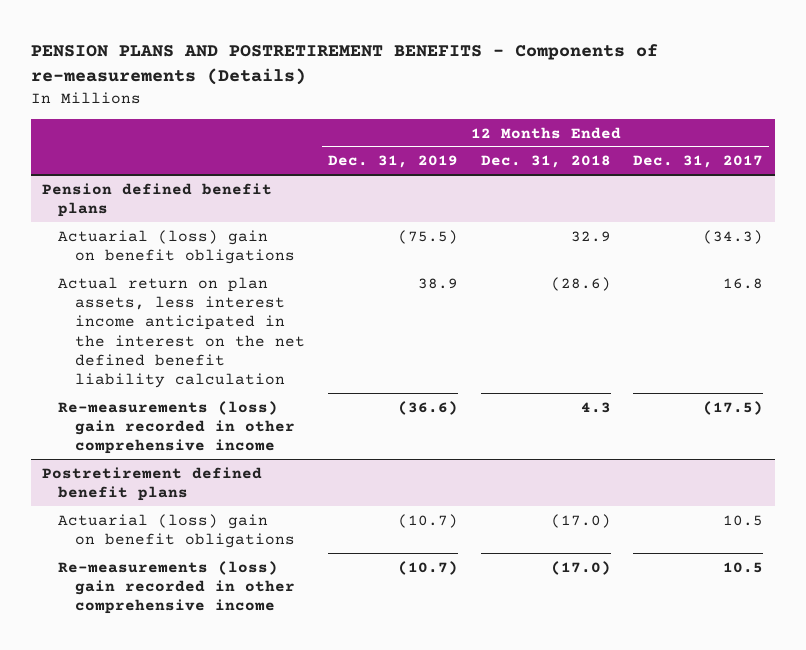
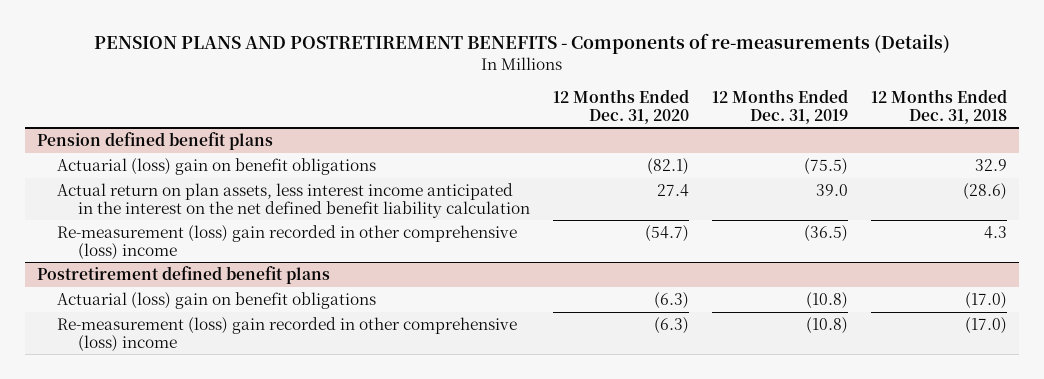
[633,155,764,169] Dec. 31, 2017 -> none
none -> [553,88,690,124] 12 Months Ended Dec. 31, 2020
[417,277,458,289] 38.9 -> [816,183,849,196] 39.0
[58,400,295,455] Re-measurements (loss) gain recorded in other comprehensive income -> [57,224,518,260] Re-measurement (loss) gain recorded in other comprehensive (loss) income
[397,400,458,415] (36.6) -> [804,224,849,242] (36.5)
[397,513,458,528] (10.7) -> [806,291,849,309] (10.8)
[58,560,295,615] Re-measurements (loss) gain recorded in other comprehensive income -> [57,316,518,352] Re-measurement (loss) gain recorded in other comprehensive (loss) income
[397,560,458,575] (10.7) -> [806,316,849,334] (10.8)

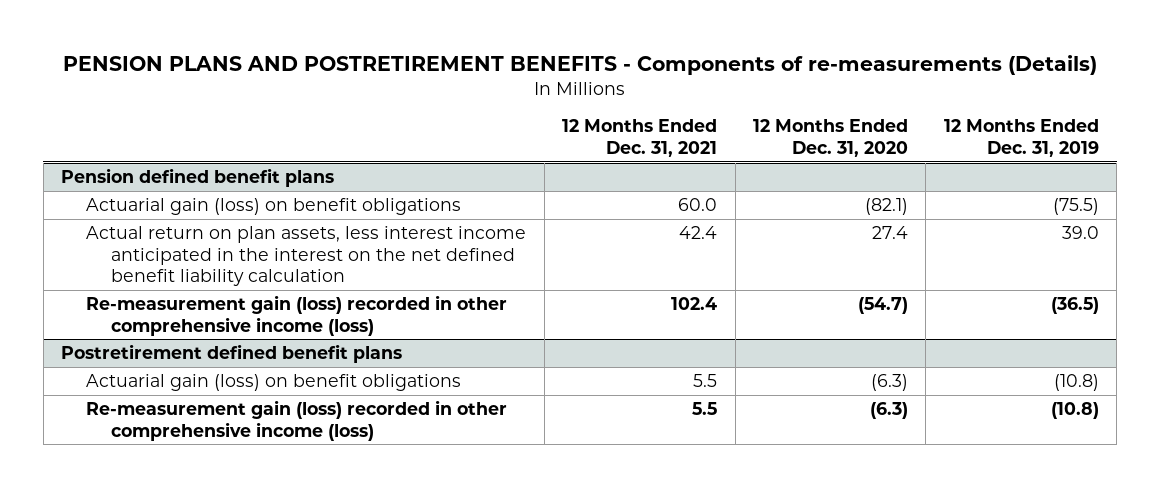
[871,88,1008,124] 12 Months Ended Dec. 31, 2018 -> none
none -> [562,119,718,157] 12 Months Ended Dec. 31, 2021
[57,157,377,175] Actuarial (loss) gain on benefit obligations -> [86,198,462,216] Actuarial gain (loss) on benefit obligations
[57,224,518,260] Re-measurement (loss) gain recorded in other comprehensive (loss) income -> [86,295,508,336] Re-measurement gain (loss) recorded in other comprehensive income (loss)
[57,291,377,309] Actuarial (loss) gain on benefit obligations -> [86,374,462,392] Actuarial gain (loss) on benefit obligations
[57,316,518,352] Re-measurement (loss) gain recorded in other comprehensive (loss) income -> [86,400,508,441] Re-measurement gain (loss) recorded in other comprehensive income (loss)

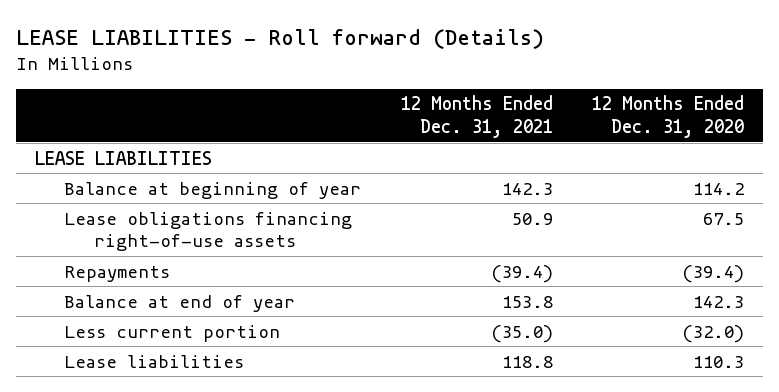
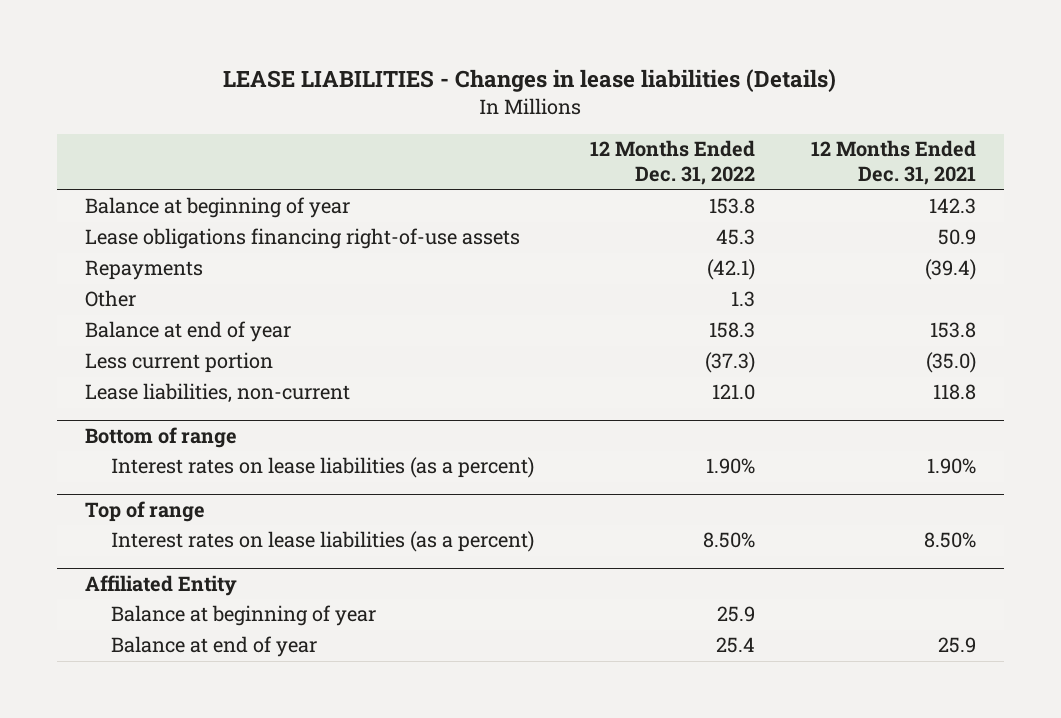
[15,28,544,49] LEASE LIABILITIES - Roll forward (Details) -> [223,69,837,93] LEASE LIABILITIES - Changes in lease liabilities (Details)
[591,95,744,138] 12 Months Ended Dec. 31, 2020 -> none
none -> [589,140,755,186] 12 Months Ended Dec. 31, 2022
[35,150,213,165] LEASE LIABILITIES -> none
none -> [84,290,136,308] Other
[64,354,245,368] Lease liabilities -> [84,383,350,404] Lease liabilities, non-current
none -> [84,427,237,449] Bottom of range
none -> [110,457,534,479] Interest rates on lease liabilities (as a percent)
none -> [84,501,205,523] Top of range
none -> [110,531,534,553] Interest rates on lease liabilities (as a percent)
none -> [84,575,237,597] Affiliated Entity
none -> [110,605,376,627] Balance at beginning of year
none -> [110,636,317,658] Balance at end of year

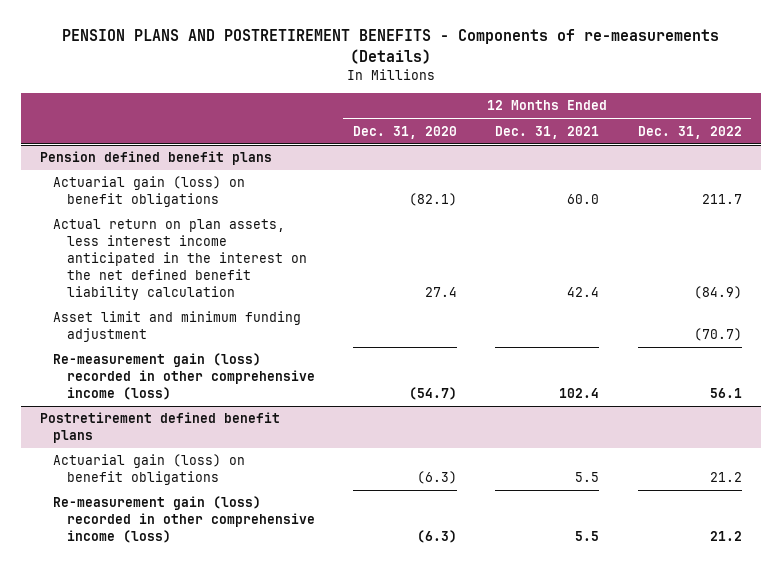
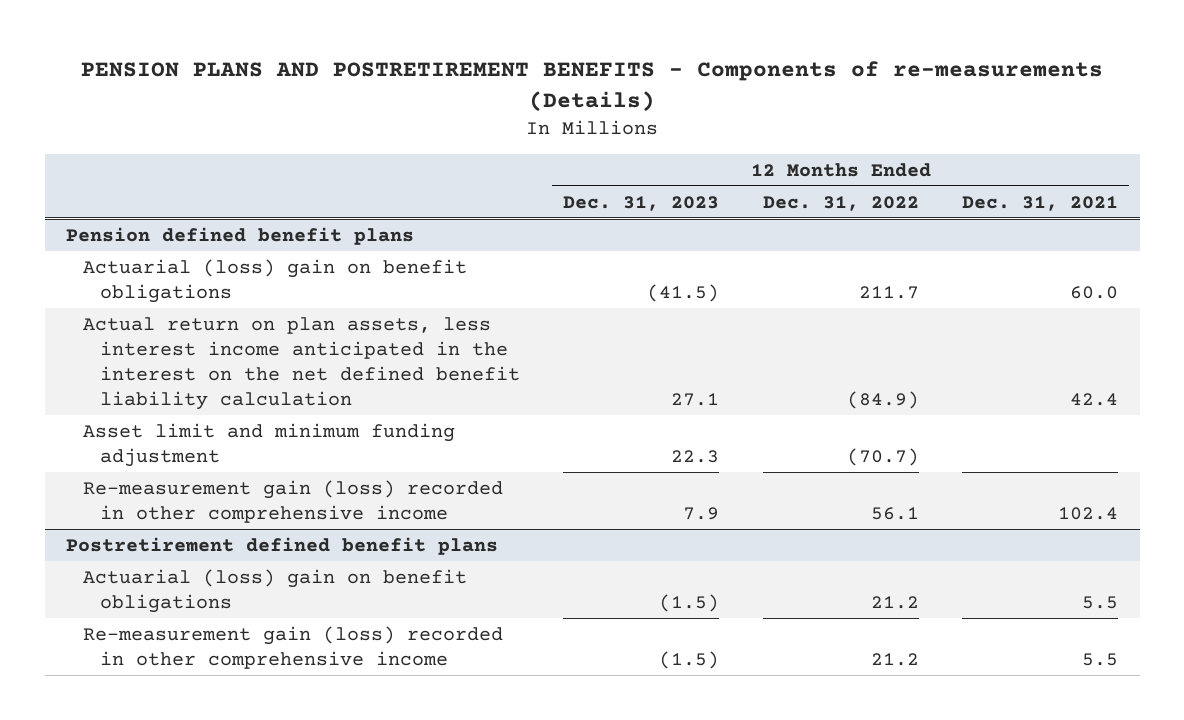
[353,125,458,139] Dec. 31, 2020 -> none
none -> [563,195,720,211] Dec. 31, 2023
[53,176,246,208] Actuarial gain (loss) on benefit obligations -> [83,258,468,303] Actuarial (loss) gain on benefit obligations
[53,353,315,401] Re-measurement gain (loss) recorded in other comprehensive income (loss) -> [83,479,504,523] Re-measurement gain (loss) recorded in other comprehensive income
[53,454,246,486] Actuarial gain (loss) on benefit obligations -> [83,568,468,613] Actuarial (loss) gain on benefit obligations
[53,496,315,544] Re-measurement gain (loss) recorded in other comprehensive income (loss) -> [83,625,504,669] Re-measurement gain (loss) recorded in other comprehensive income

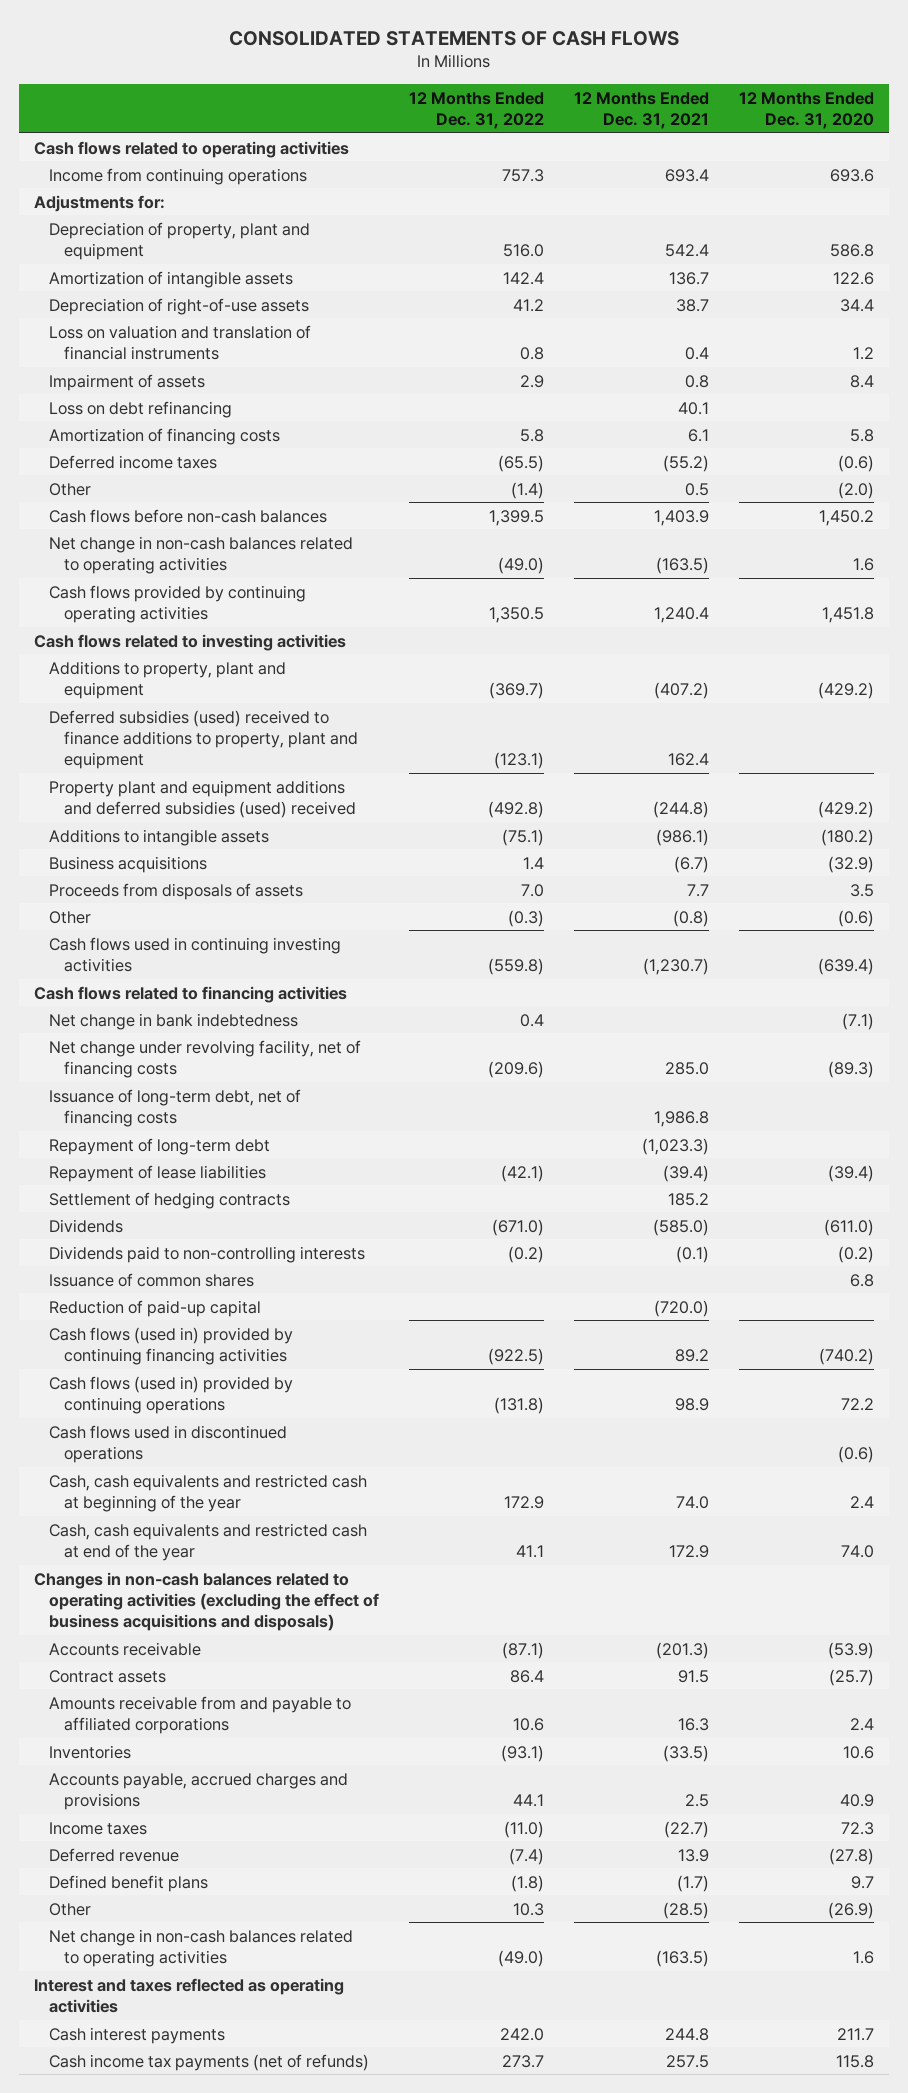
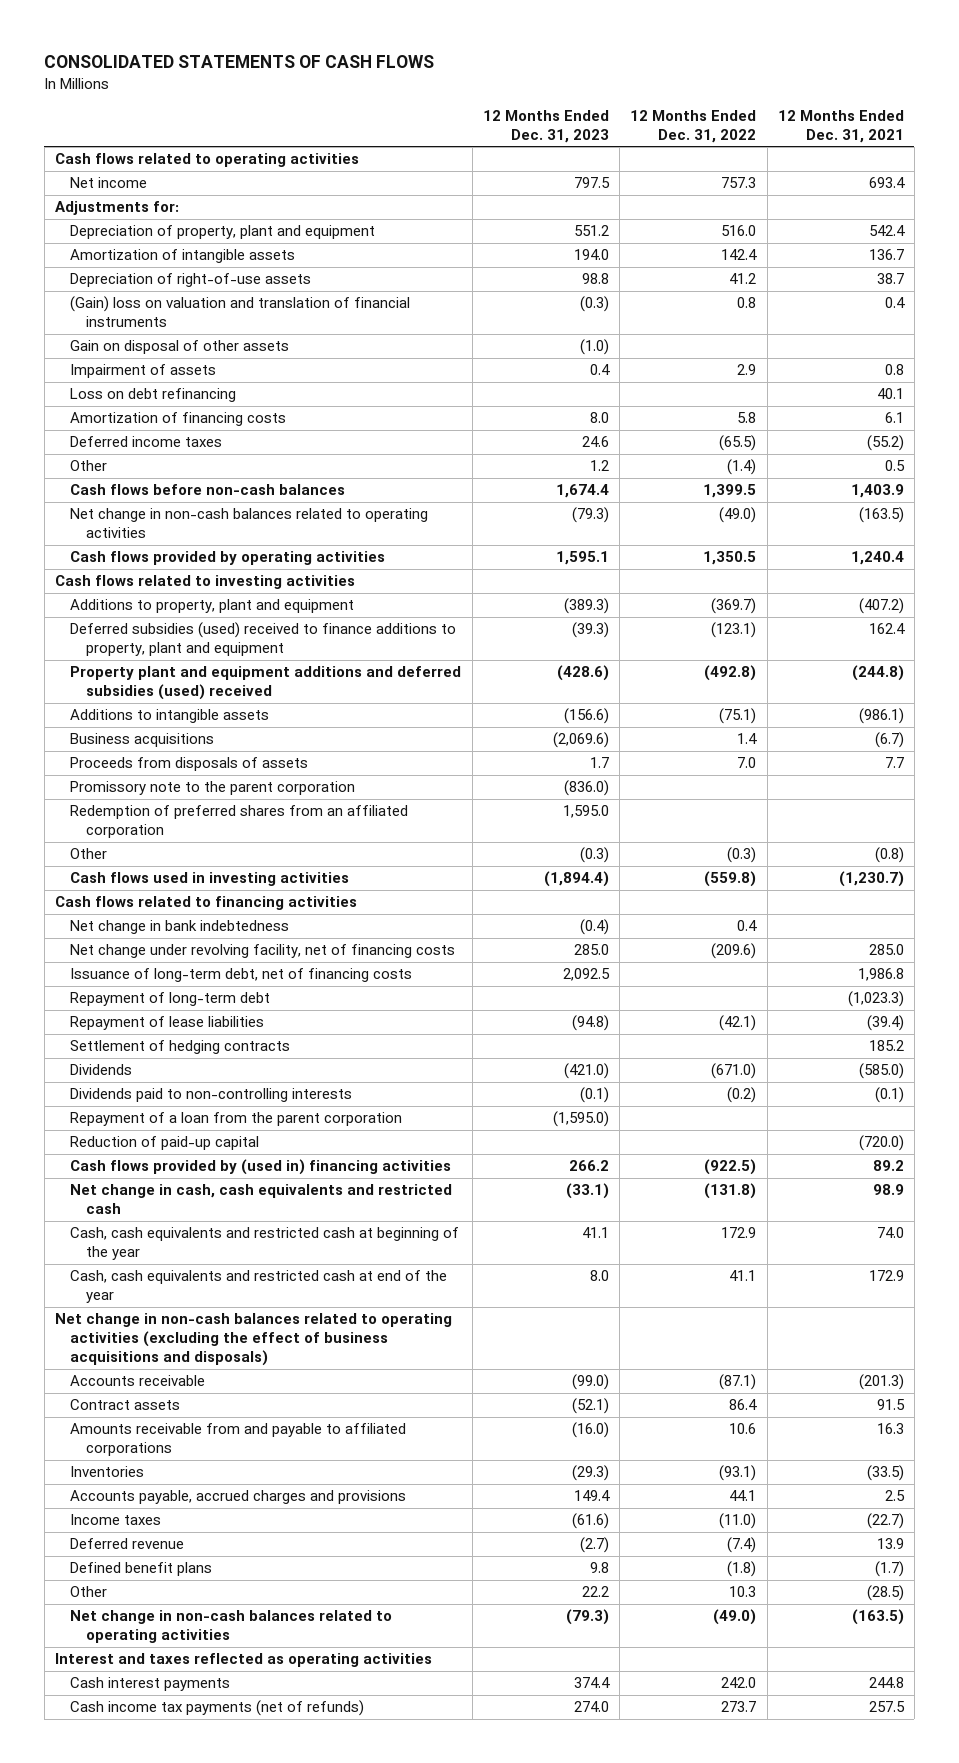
[739,91,875,130] 12 Months Ended Dec. 31, 2020 -> none
none -> [482,109,609,143] 12 Months Ended Dec. 31, 2023
[48,167,307,185] Income from continuing operations -> [70,177,148,189] Net income
[48,324,311,360] Loss on valuation and translation of financial instruments -> [70,296,411,328] (Gain) loss on valuation and translation of financial instruments
none -> [70,340,290,355] Gain on disposal of other assets
[48,584,306,623] Cash flows provided by continuing operating activities -> [70,551,386,566] Cash flows provided by operating activities
none -> [70,781,356,796] Promissory note to the parent corporation
none -> [70,805,409,839] Redemption of preferred shares from an affiliated corporation
[48,936,341,972] Cash flows used in continuing investing activities -> [70,872,350,887] Cash flows used in investing activities
[48,1272,254,1287] Issuance of common shares -> none
none -> [70,1112,403,1127] Repayment of a loan from the parent corporation
[48,1424,287,1463] Cash flows used in discontinued operations -> none
[48,1326,293,1365] Cash flows (used in) provided by continuing financing activities -> [70,1159,452,1176] Cash flows provided by (used in) financing activities
[48,1375,293,1414] Cash flows (used in) provided by continuing operations -> [70,1184,453,1215] Net change in cash, cash equivalents and restricted cash
[33,1571,379,1632] Changes in non-cash balances related to operating activities (excluding the effect of business acquisitions and disposals) -> [55,1313,453,1367] Net change in non-cash balances related to operating activities (excluding the effect of business acquisitions and disposals)

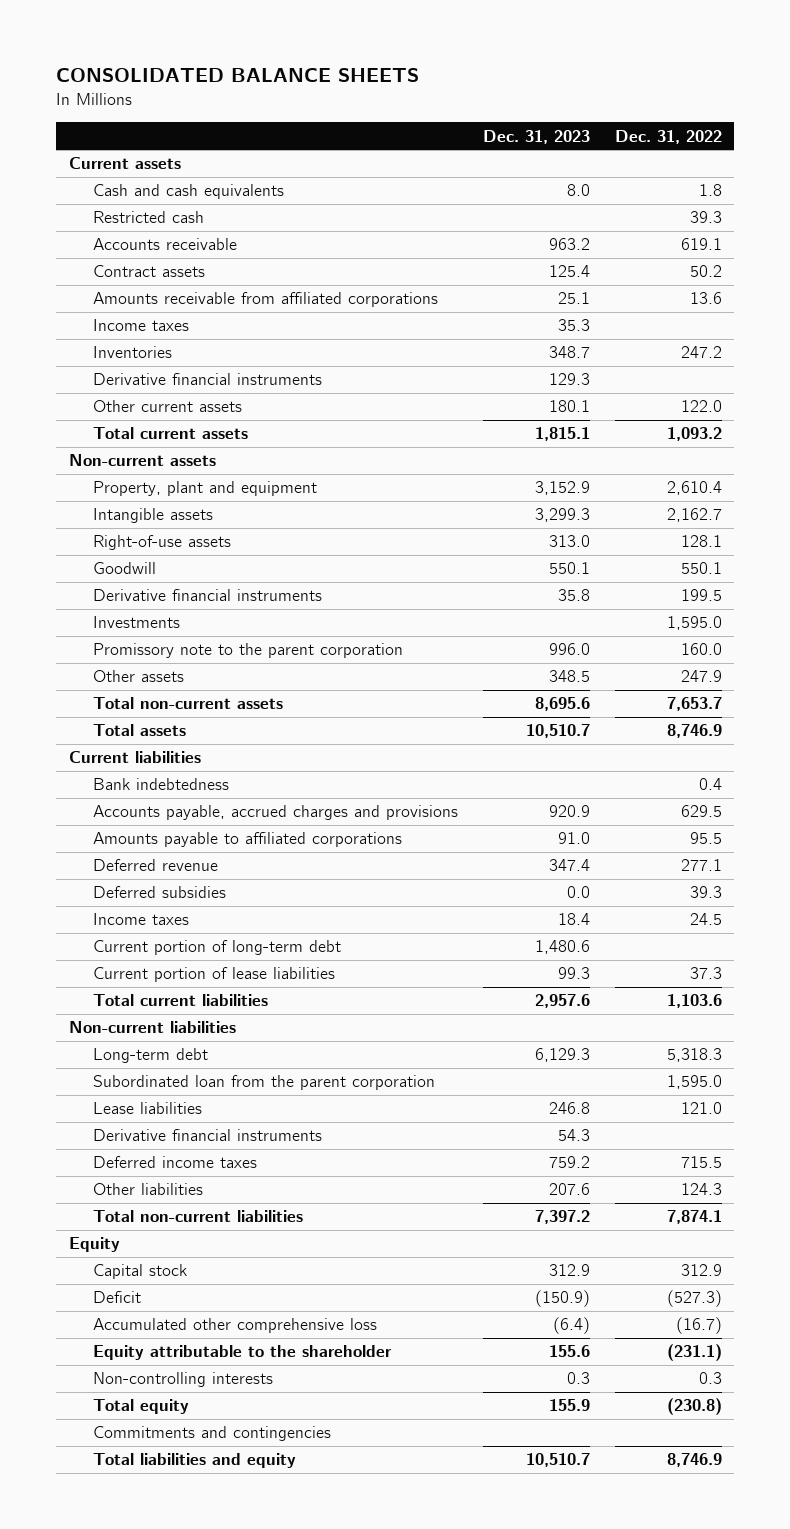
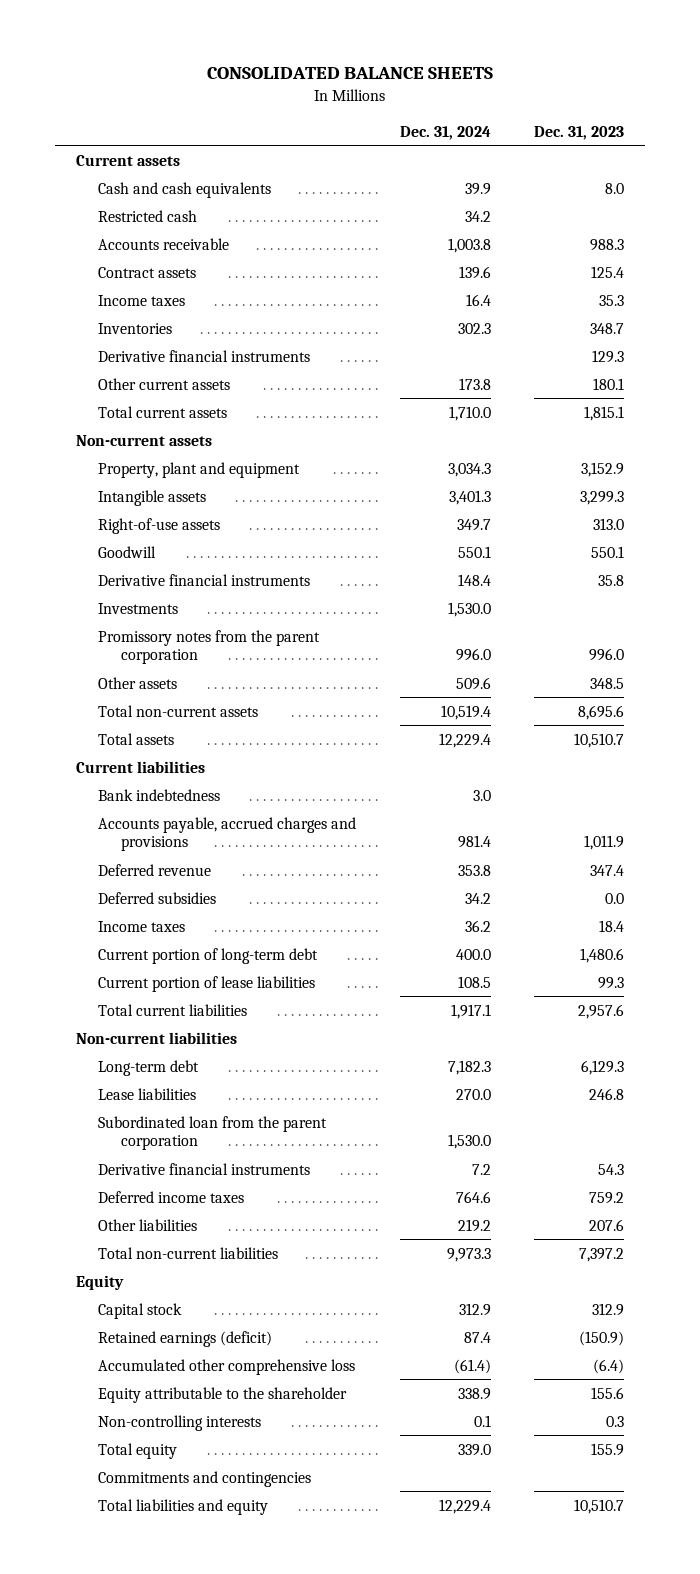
[614,129,722,144] Dec. 31, 2022 -> none
none -> [399,125,491,140] Dec. 31, 2024
[549,238,591,251] 963.2 -> [589,238,624,251] 988.3
[93,292,439,308] Amounts receivable from affiliated corporations -> none
[93,643,404,659] Promissory note to the parent corporation -> [98,629,321,665] Promissory notes from the parent corporation
[93,832,403,848] Amounts payable to affiliated corporations -> none
[549,805,591,818] 920.9 -> [583,835,624,851] 1,011.9
[93,1075,436,1091] Subordinated loan from the parent corporation -> [98,1115,328,1151] Subordinated loan from the parent corporation
[93,1291,142,1304] Deficit -> [98,1330,273,1347] Retained earnings (deficit)

